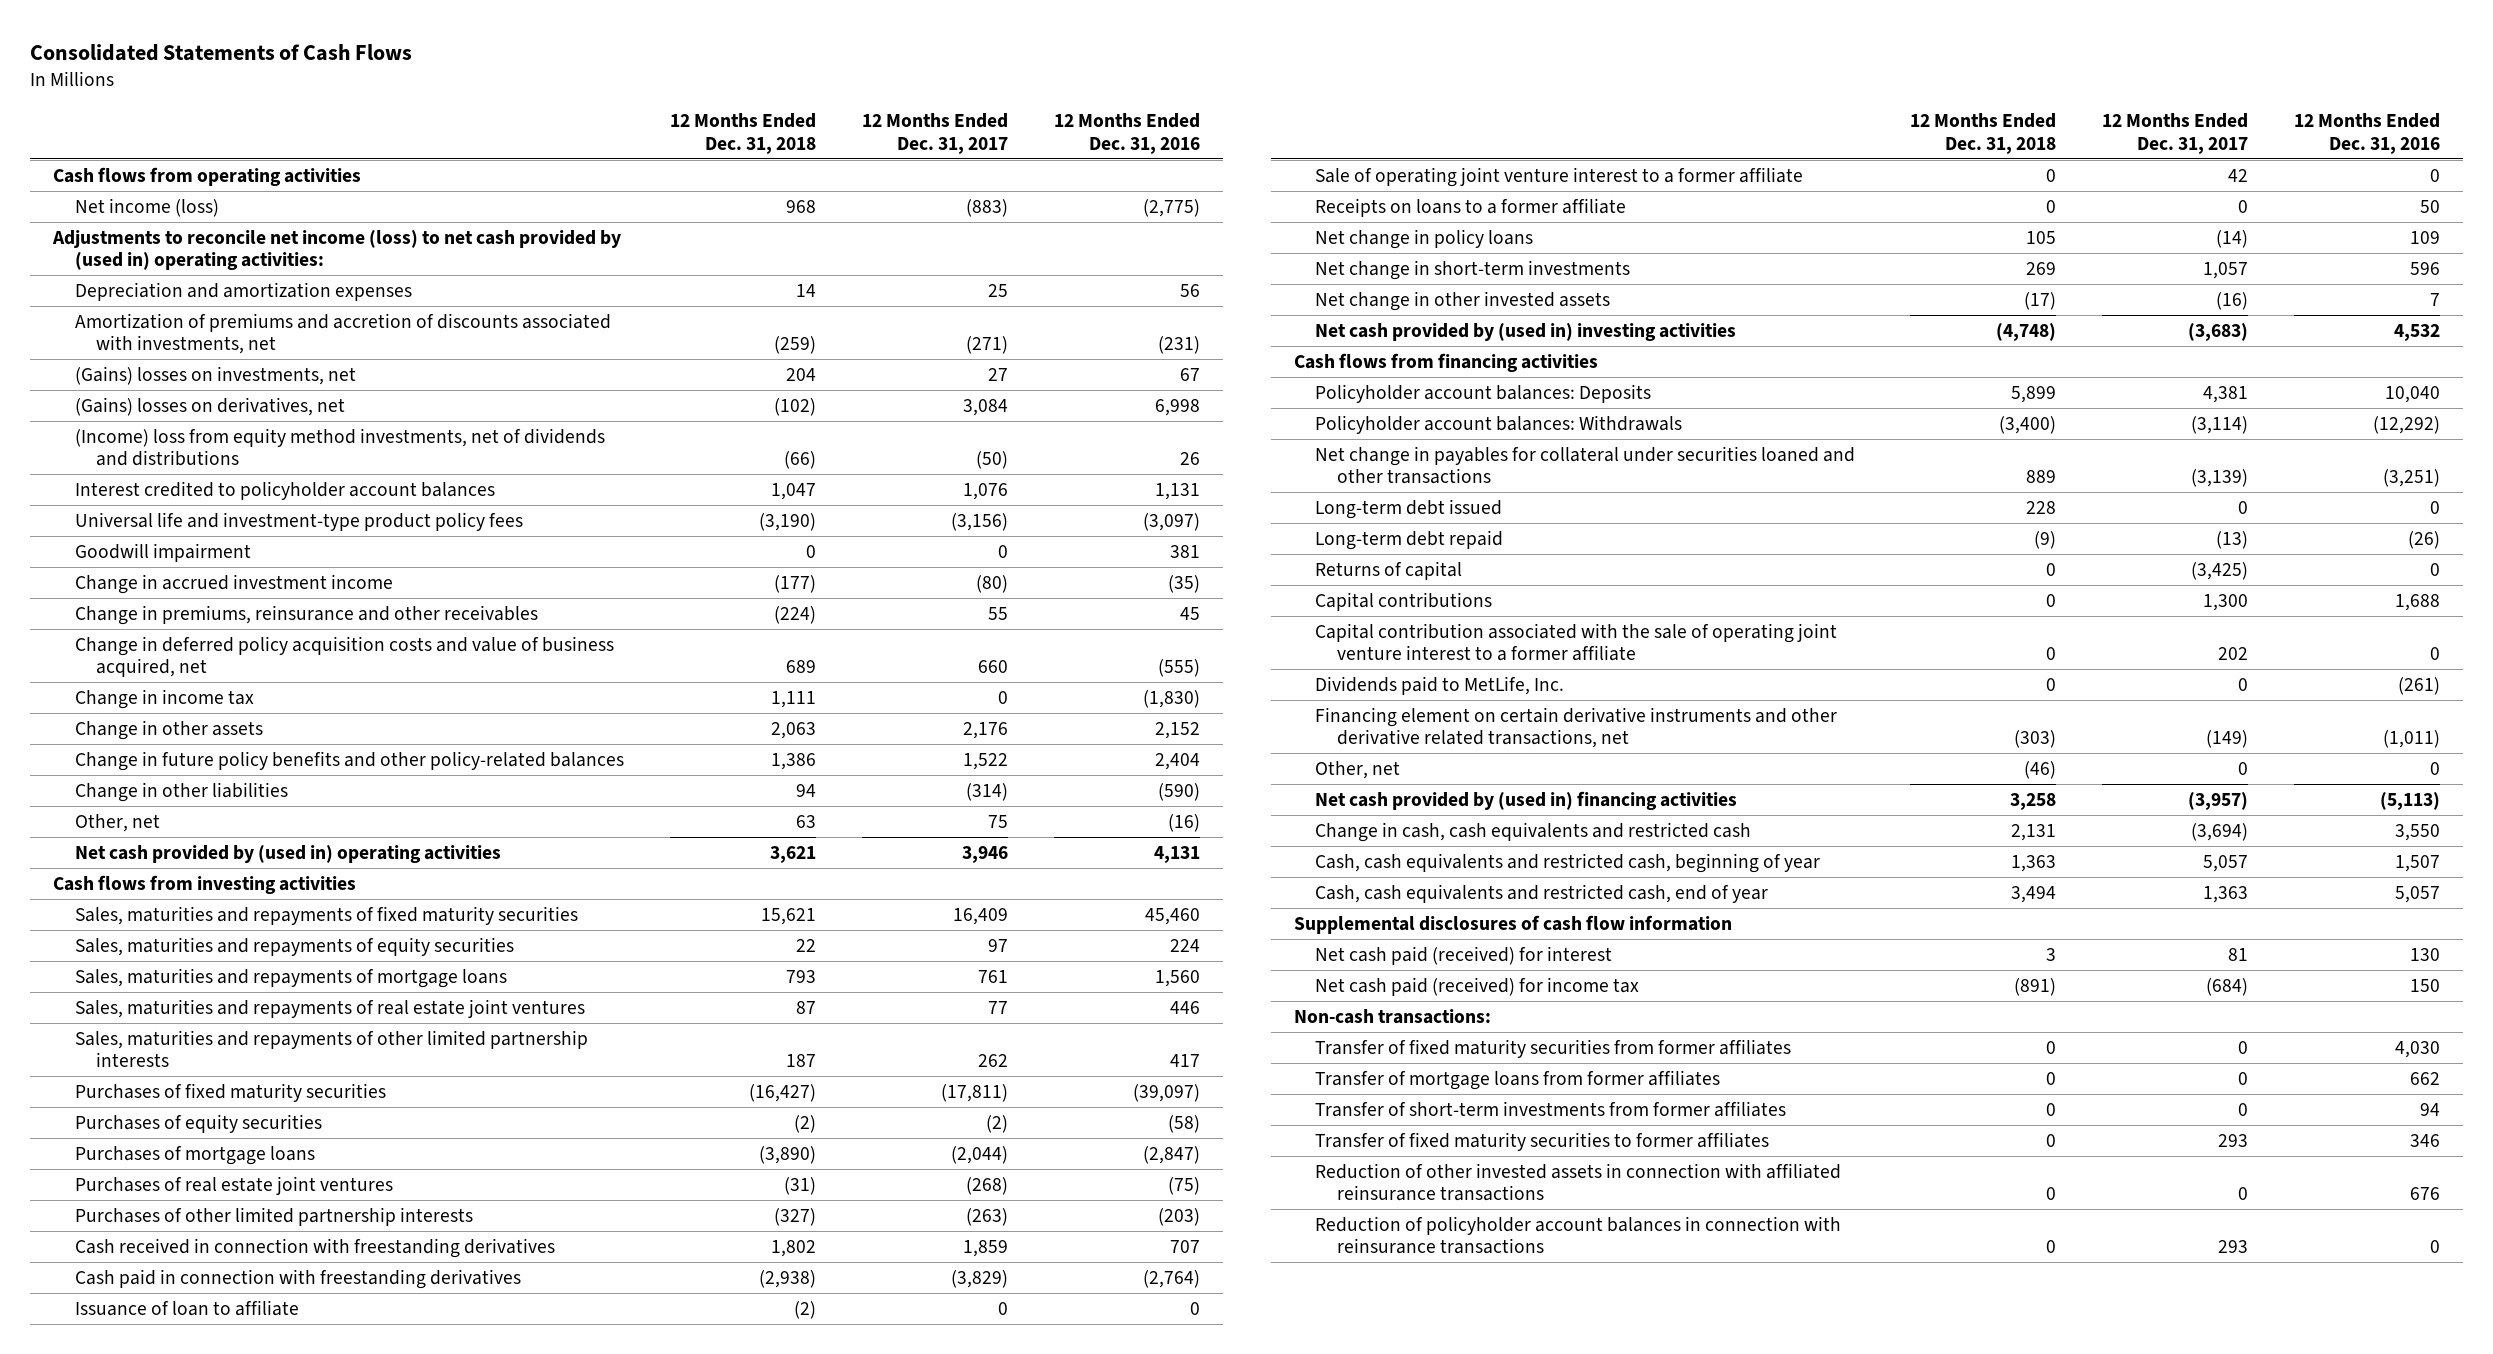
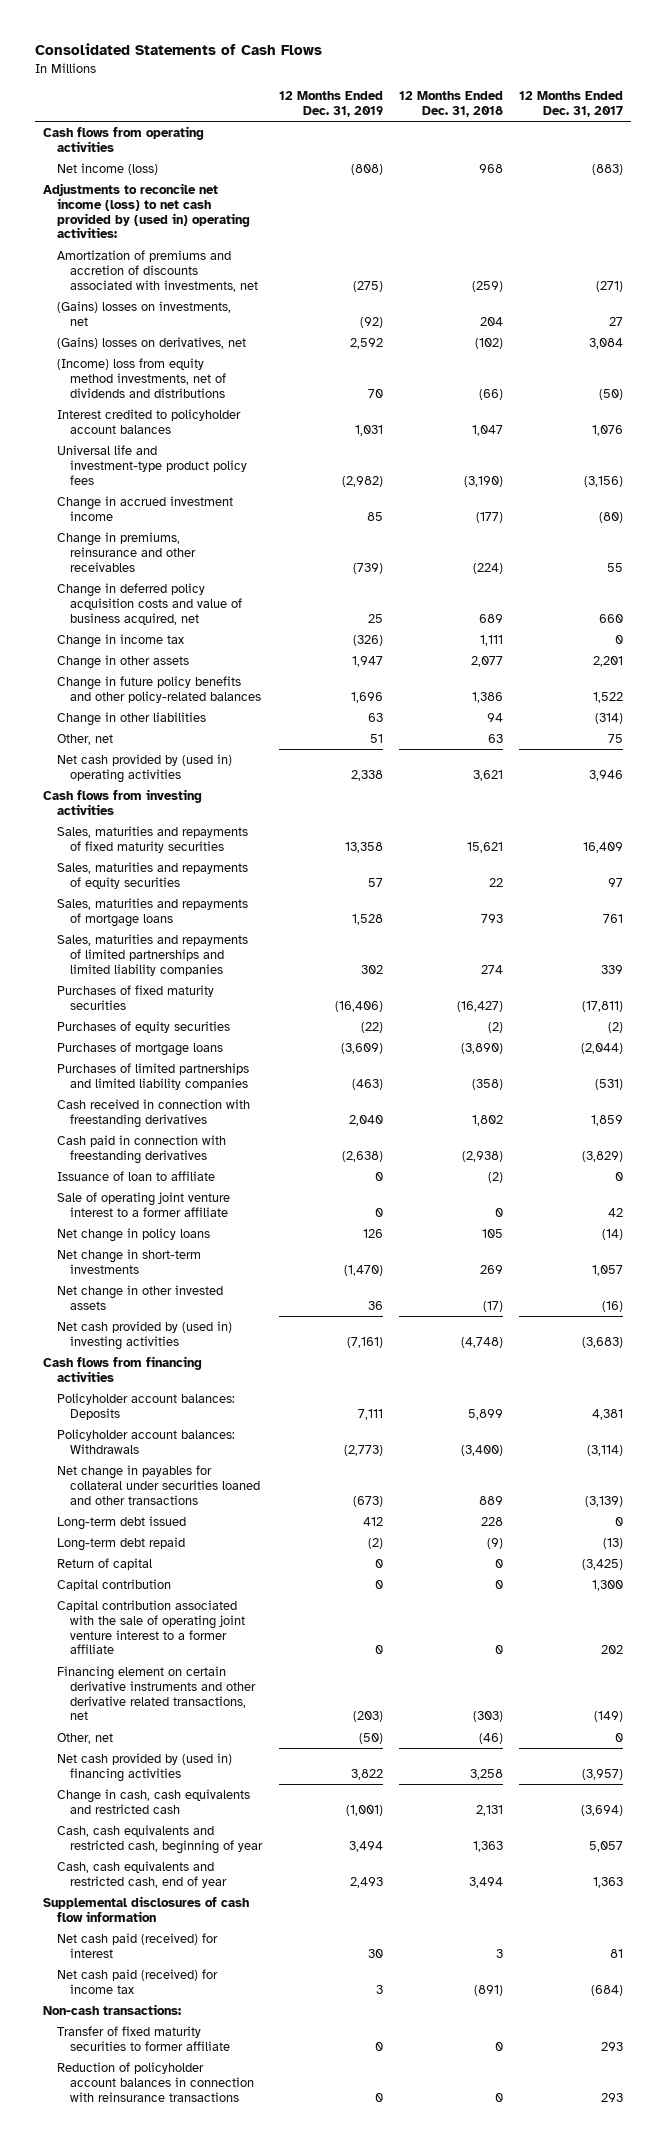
[1053,113,1200,154] 12 Months Ended Dec. 31, 2016 -> none
none -> [278,91,383,118] 12 Months Ended Dec. 31, 2019
[74,281,412,301] Depreciation and amortization expenses -> none
[74,542,251,562] Goodwill impairment -> none
[770,721,816,739] 2,063 -> [470,655,503,667] 2,077
[962,721,1008,739] 2,176 -> [593,655,624,667] 2,201
[74,998,585,1018] Sales, maturities and repayments of real estate joint ventures -> none
[74,1029,588,1068] Sales, maturities and repayments of other limited partnership interests -> [56,933,248,976] Sales, maturities and repayments of limited partnerships and limited liability companies
[785,1054,816,1068] 187 -> [480,964,503,974] 274
[977,1054,1008,1068] 262 -> [601,964,624,974] 339
[74,1175,393,1195] Purchases of real estate joint ventures -> none
[74,1206,473,1226] Purchases of other limited partnership interests -> [56,1062,249,1090] Purchases of limited partnerships and limited liability companies
[773,1207,816,1226] (327) -> [471,1078,503,1090] (358)
[965,1207,1008,1226] (263) -> [595,1078,624,1090] (531)
[1315,197,1627,217] Receipts on loans to a former affiliate -> none
[1315,560,1463,580] Returns of capital -> [56,1557,152,1570] Return of capital
[1315,591,1493,611] Capital contributions -> [56,1578,171,1591] Capital contribution
[1315,675,1565,695] Dividends paid to MetLife, Inc. -> none
[1315,1038,1792,1058] Transfer of fixed maturity securities from former affiliates -> none
[1315,1069,1721,1090] Transfer of mortgage loans from former affiliates -> none
[1315,1100,1787,1117] Transfer of short-term investments from former affiliates -> none
[1315,1162,1842,1202] Reduction of other invested assets in connection with affiliated reinsurance transactions -> none
[1315,1131,1770,1151] Transfer of fixed maturity securities to former affiliates -> [56,2025,231,2051] Transfer of fixed maturity securities to former affiliate

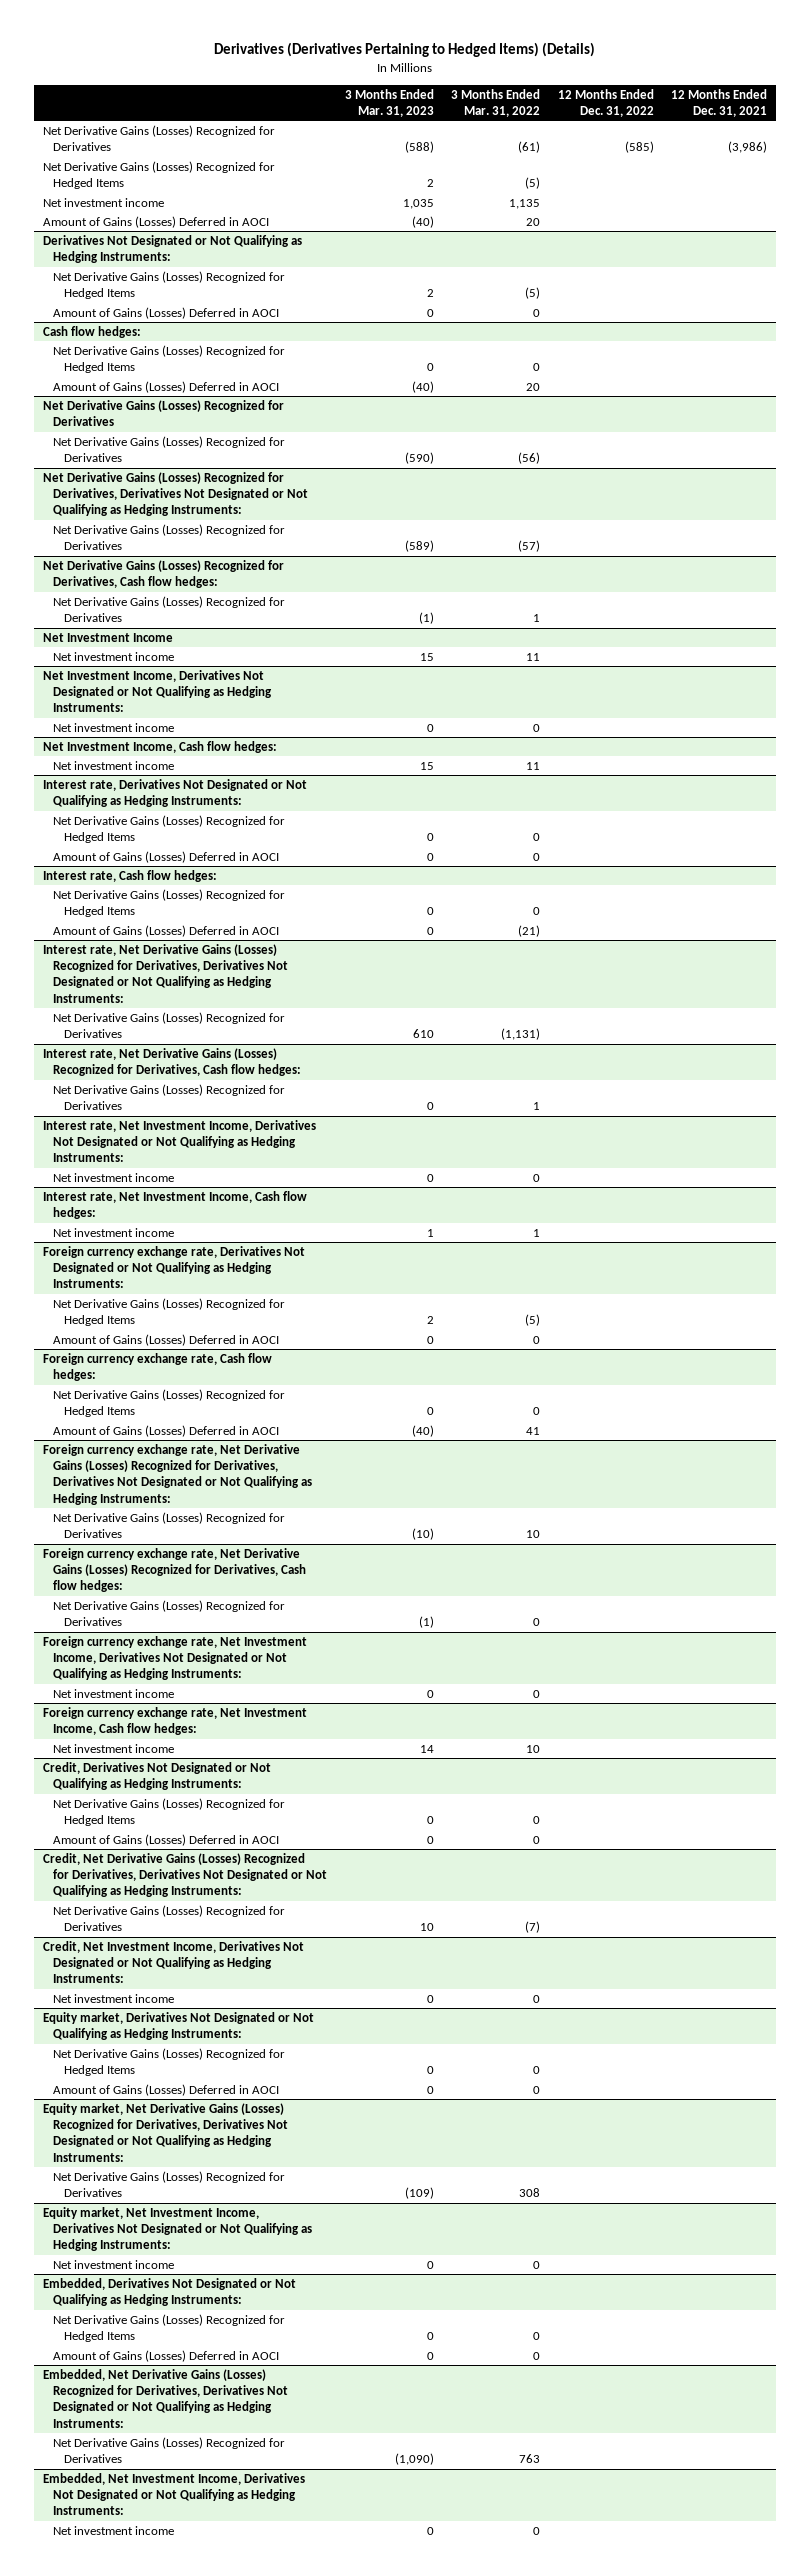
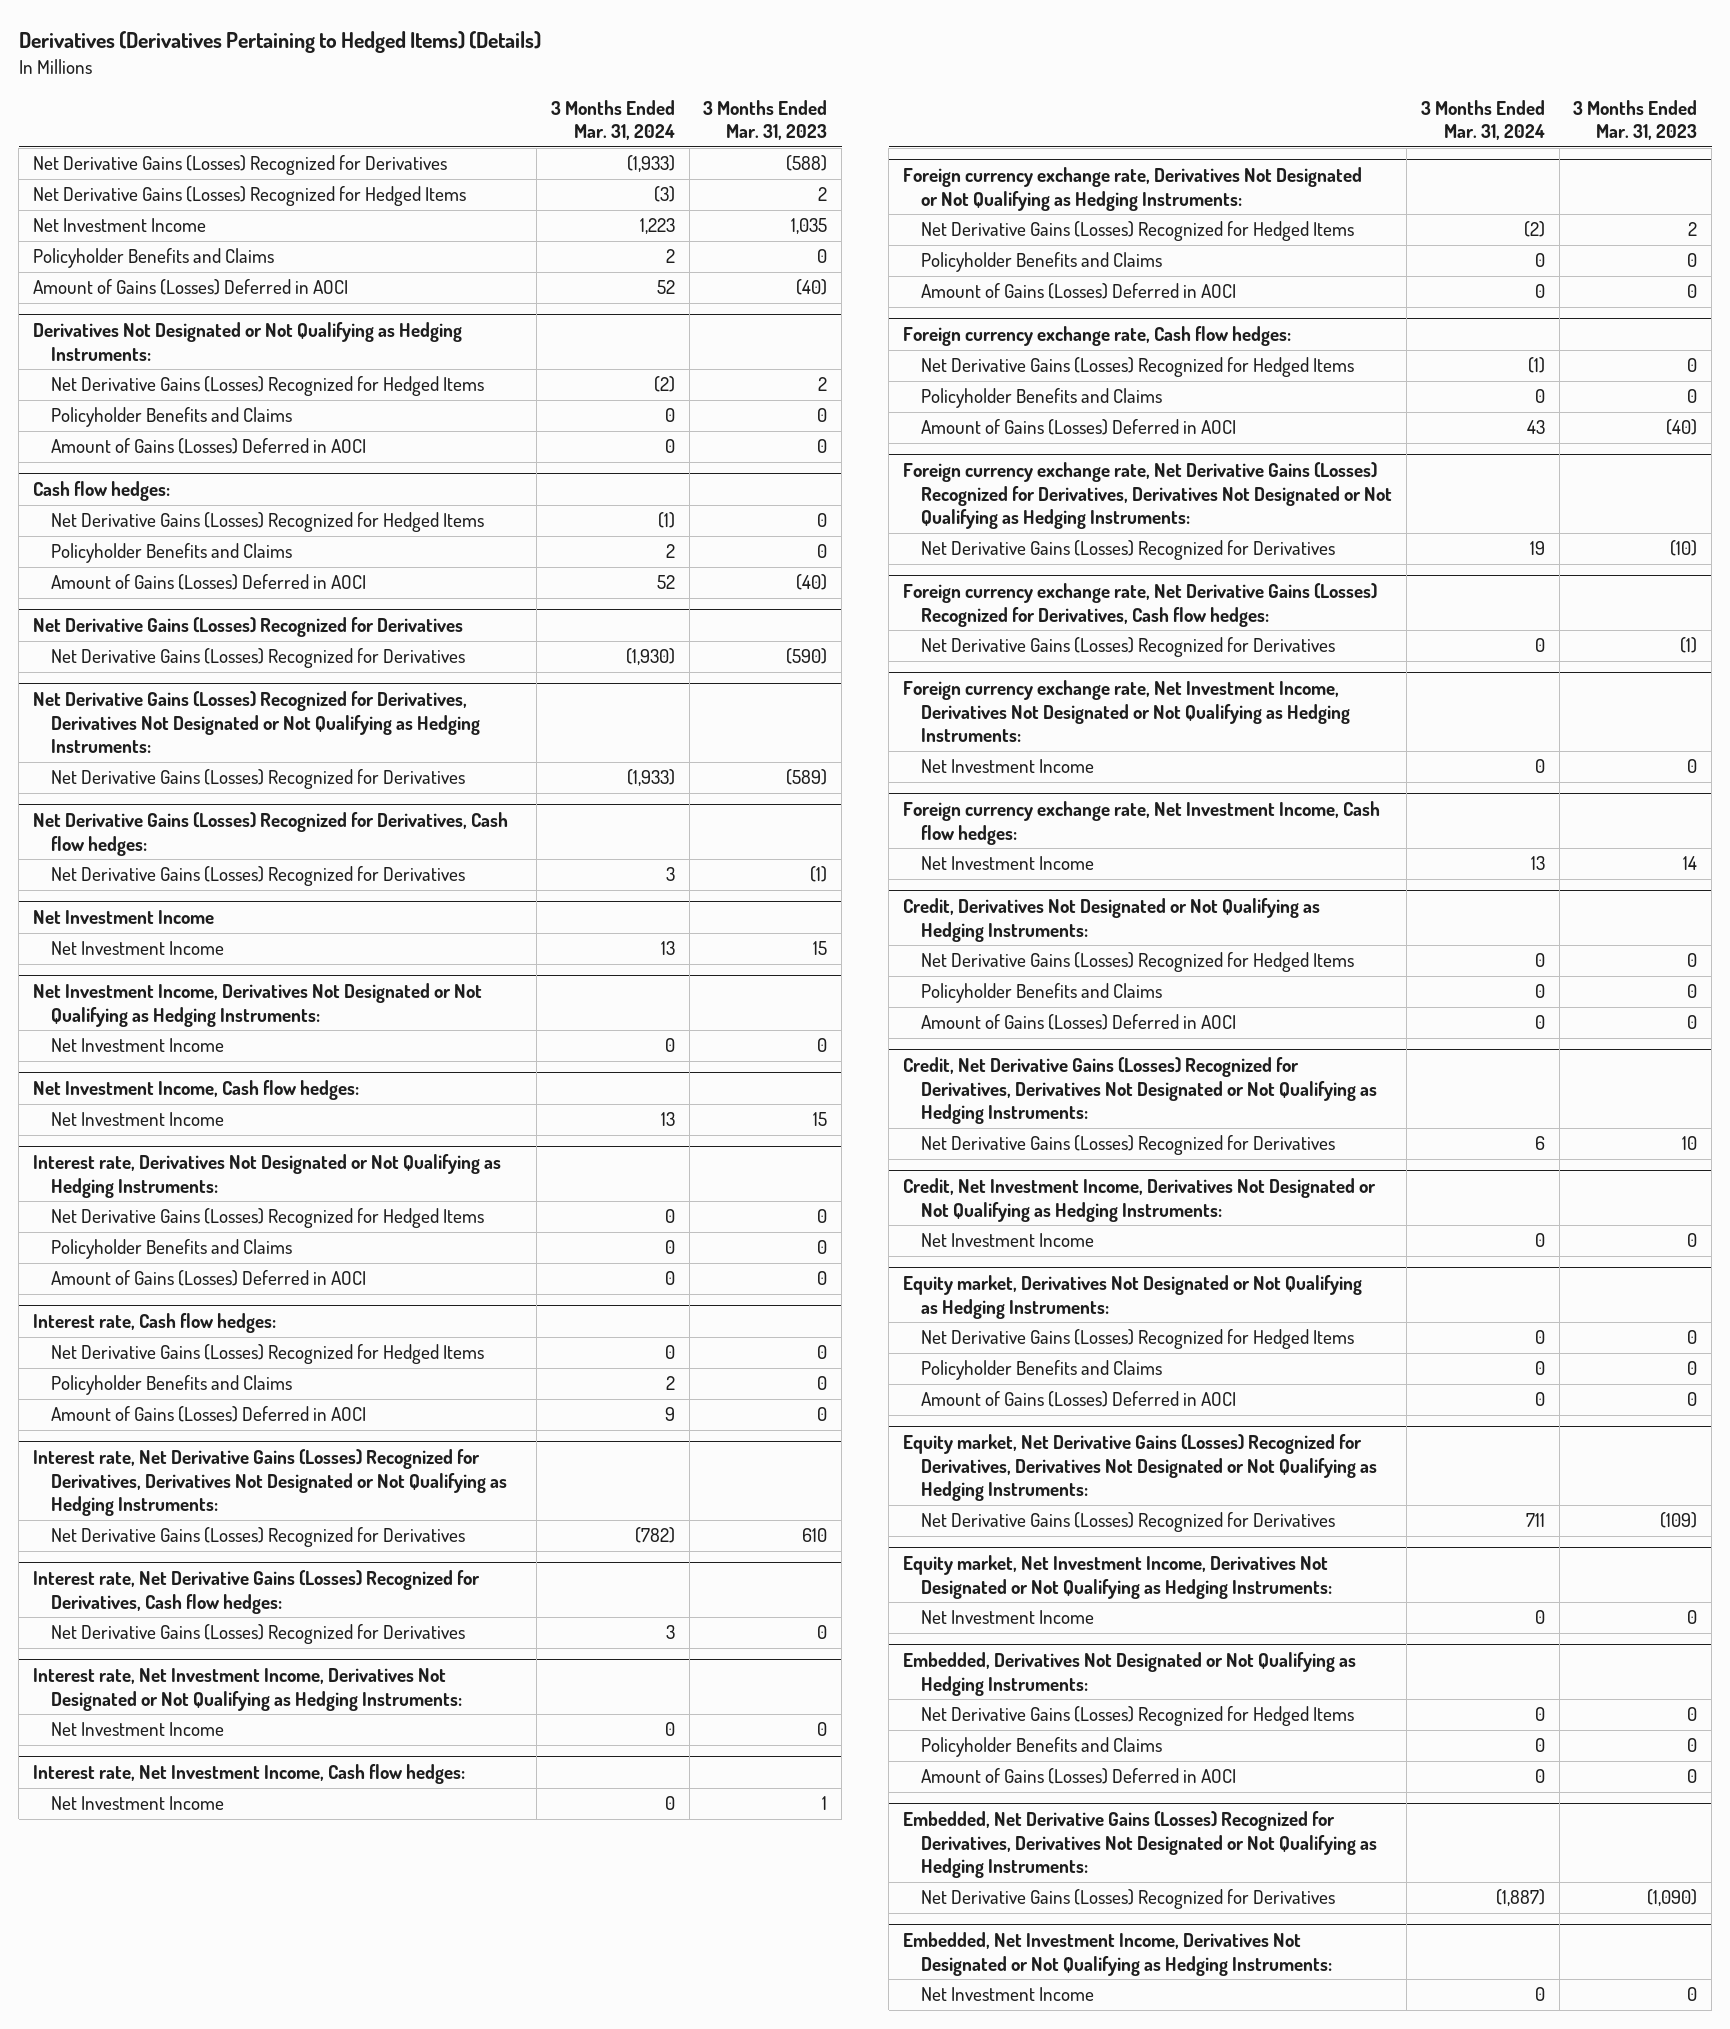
[451,88,541,117] 3 Months Ended Mar. 31, 2022 -> none
[557,88,654,117] 12 Months Ended Dec. 31, 2022 -> none
[670,88,767,117] 12 Months Ended Dec. 31, 2021 -> none
none -> [550,99,675,141] 3 Months Ended Mar. 31, 2024
[42,197,164,207] Net investment income -> [33,218,207,233] Net Investment Income
none -> [33,248,275,269] Policyholder Benefits and Claims
none -> [51,407,293,428] Policyholder Benefits and Claims
none -> [51,543,293,564] Policyholder Benefits and Claims
[53,651,175,661] Net investment income -> [51,941,225,956] Net Investment Income
[53,722,175,732] Net investment income -> [51,1038,225,1053] Net Investment Income
[53,760,175,770] Net investment income -> [51,1112,225,1127] Net Investment Income
none -> [51,1239,293,1260] Policyholder Benefits and Claims
none -> [51,1375,293,1396] Policyholder Benefits and Claims
[53,1172,175,1182] Net investment income -> [51,1722,225,1737] Net Investment Income
[53,1227,175,1237] Net investment income -> [51,1796,225,1811] Net Investment Income
none -> [921,252,1163,273] Policyholder Benefits and Claims
none -> [921,388,1163,409] Policyholder Benefits and Claims
[53,1688,175,1698] Net investment income -> [921,759,1095,774] Net Investment Income
[53,1743,175,1753] Net investment income -> [921,856,1095,871] Net Investment Income
none -> [921,983,1163,1004] Policyholder Benefits and Claims
[53,1993,175,2003] Net investment income -> [921,1233,1095,1248] Net Investment Income
none -> [921,1360,1163,1381] Policyholder Benefits and Claims
[53,2259,175,2269] Net investment income -> [921,1610,1095,1625] Net Investment Income
none -> [921,1737,1163,1758] Policyholder Benefits and Claims
[53,2525,175,2535] Net investment income -> [921,1987,1095,2002] Net Investment Income

